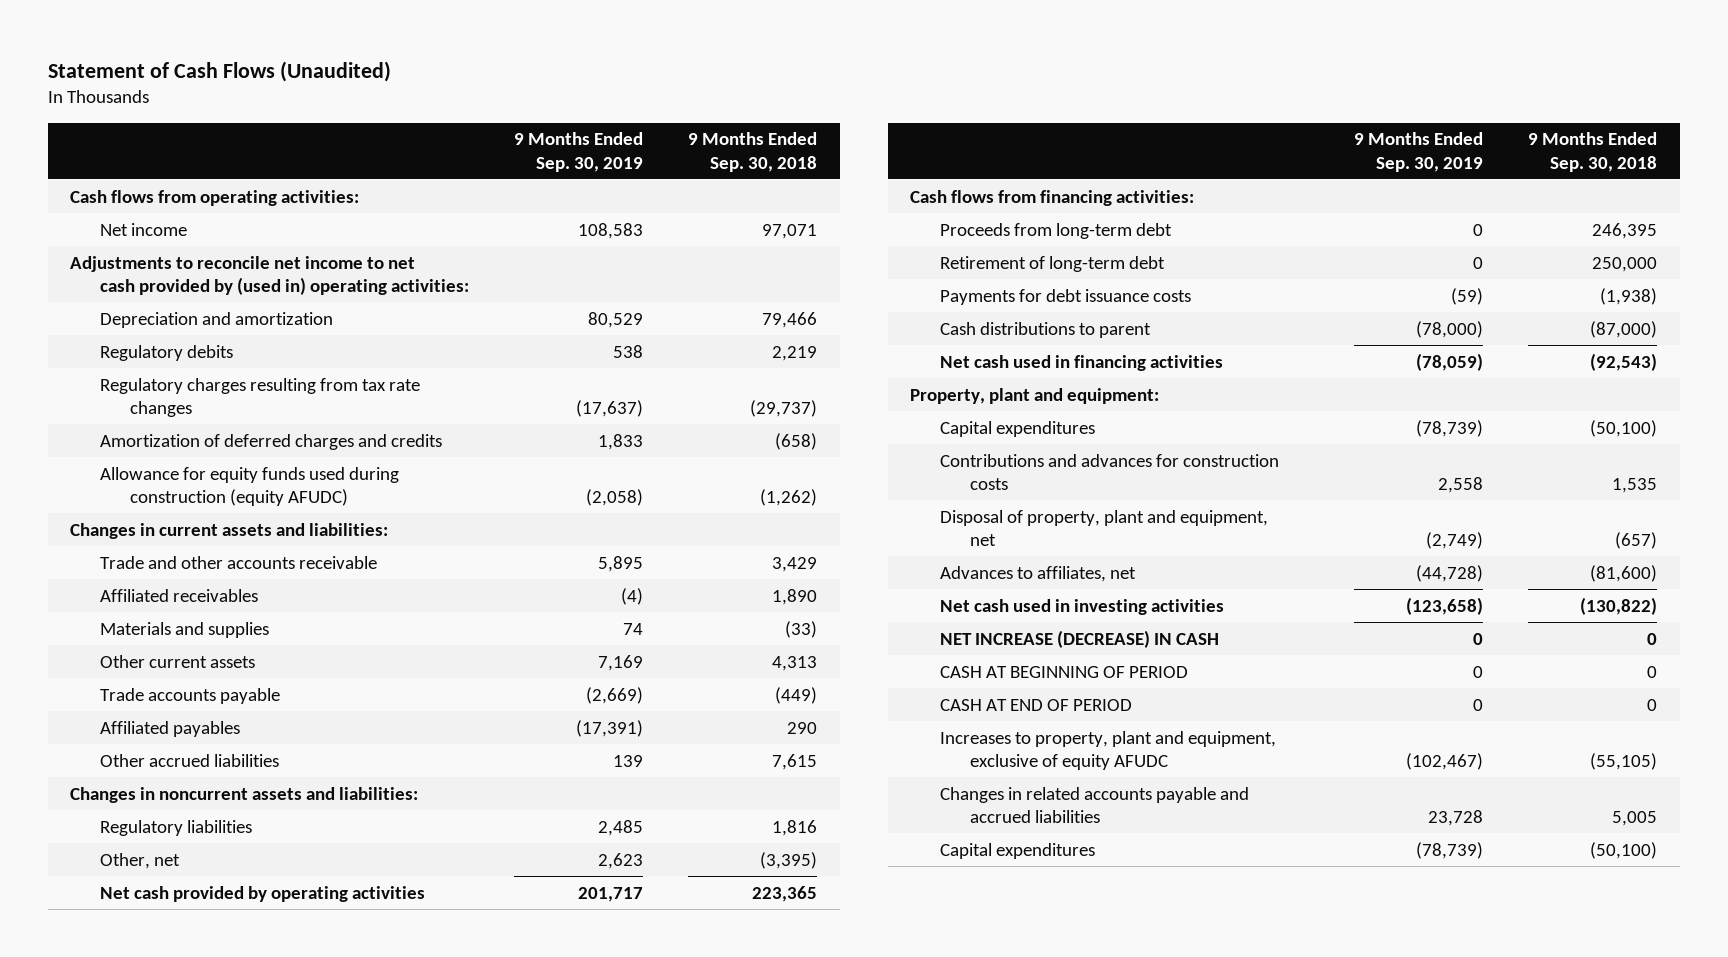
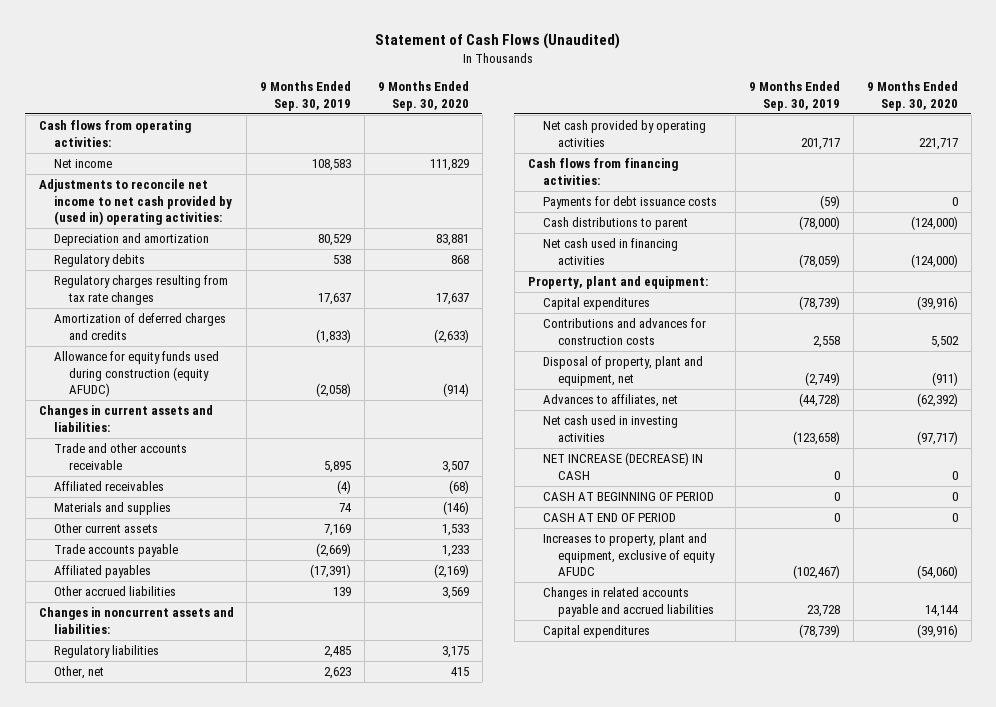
[688,132,818,172] 9 Months Ended Sep. 30, 2018 -> none
none -> [377,81,469,111] 9 Months Ended Sep. 30, 2020
[576,399,644,417] (17,637) -> [318,292,352,305] 17,637
[598,433,644,450] 1,833 -> [316,328,352,343] (1,833)
[940,222,1173,239] Proceeds from long-term debt -> none
[940,255,1166,272] Retirement of long-term debt -> none

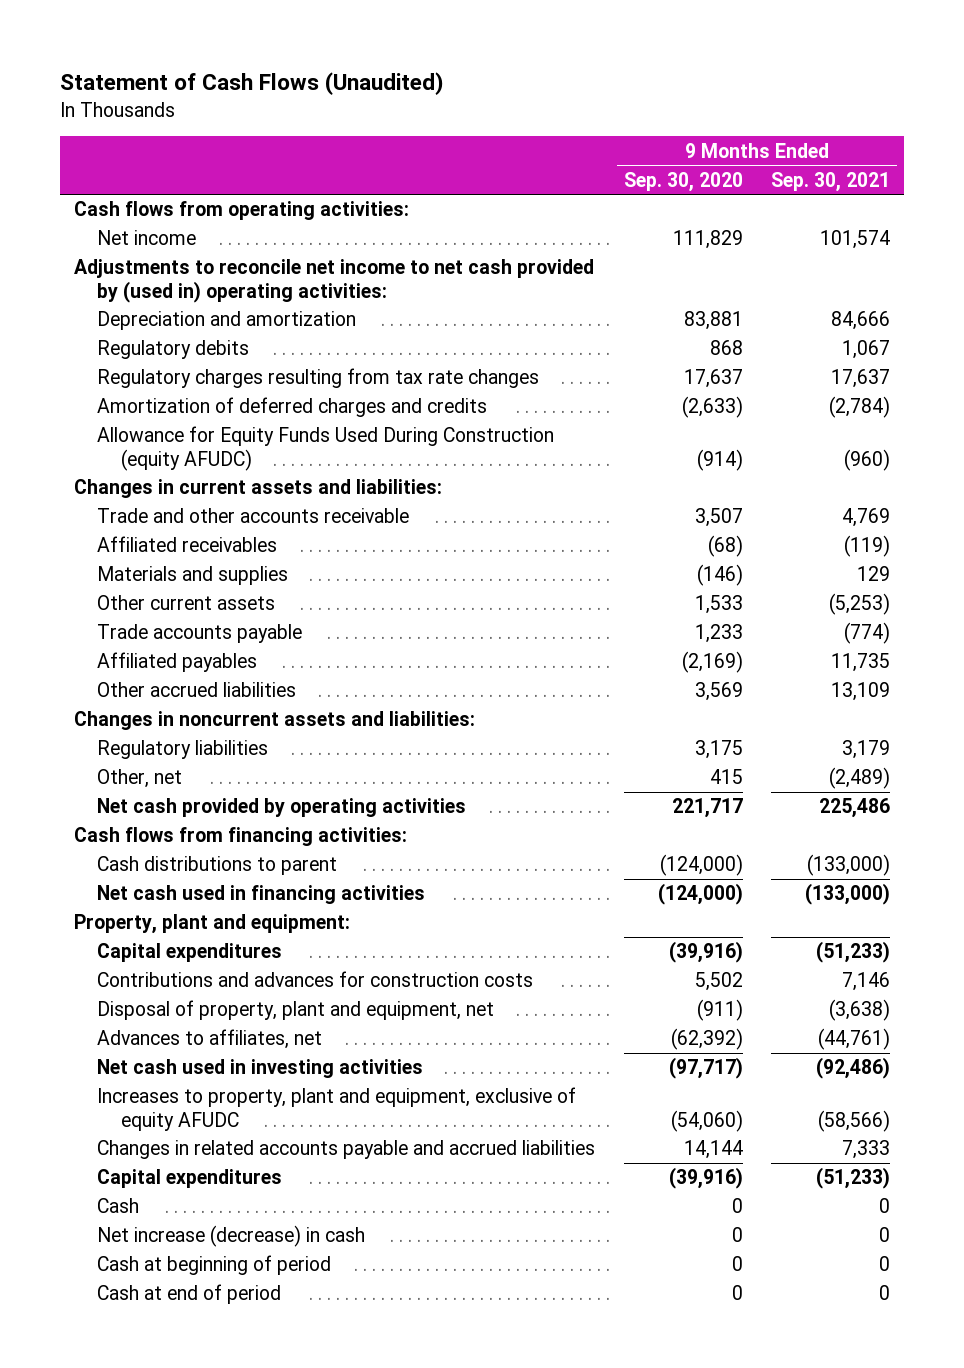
[260,81,352,111] 9 Months Ended Sep. 30, 2019 -> none
none -> [771,171,891,192] Sep. 30, 2021
[53,351,219,398] Allowance for equity funds used during construction (equity AFUDC) -> [97,426,555,471] Allowance for Equity Funds Used During Construction (equity AFUDC)
[542,196,717,210] Payments for debt issuance costs -> none
[542,452,703,480] NET INCREASE (DECREASE) IN CASH -> none
[542,492,714,502] CASH AT BEGINNING OF PERIOD -> none
[542,513,676,523] CASH AT END OF PERIOD -> none
none -> [97,1198,140,1214] Cash
none -> [97,1225,366,1248] Net increase (decrease) in cash
none -> [97,1255,332,1276] Cash at beginning of period
none -> [97,1284,282,1305] Cash at end of period

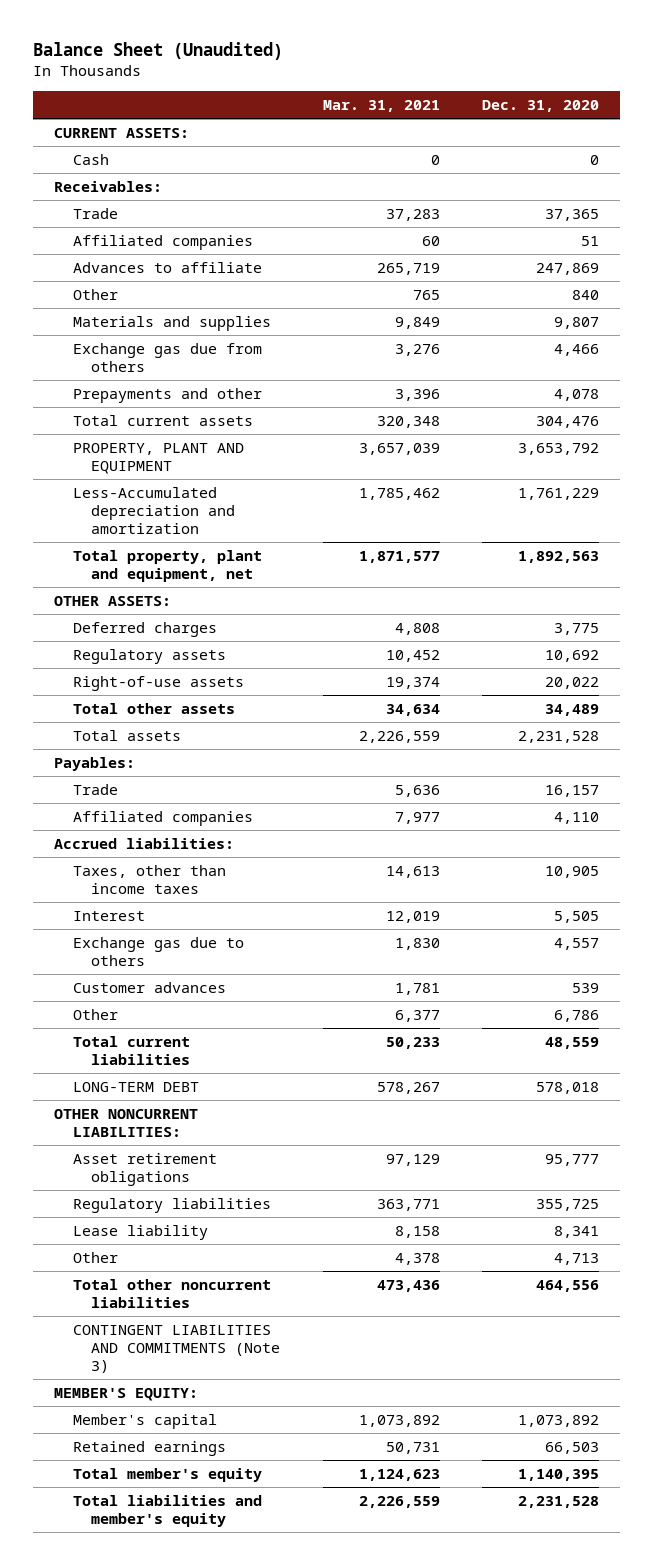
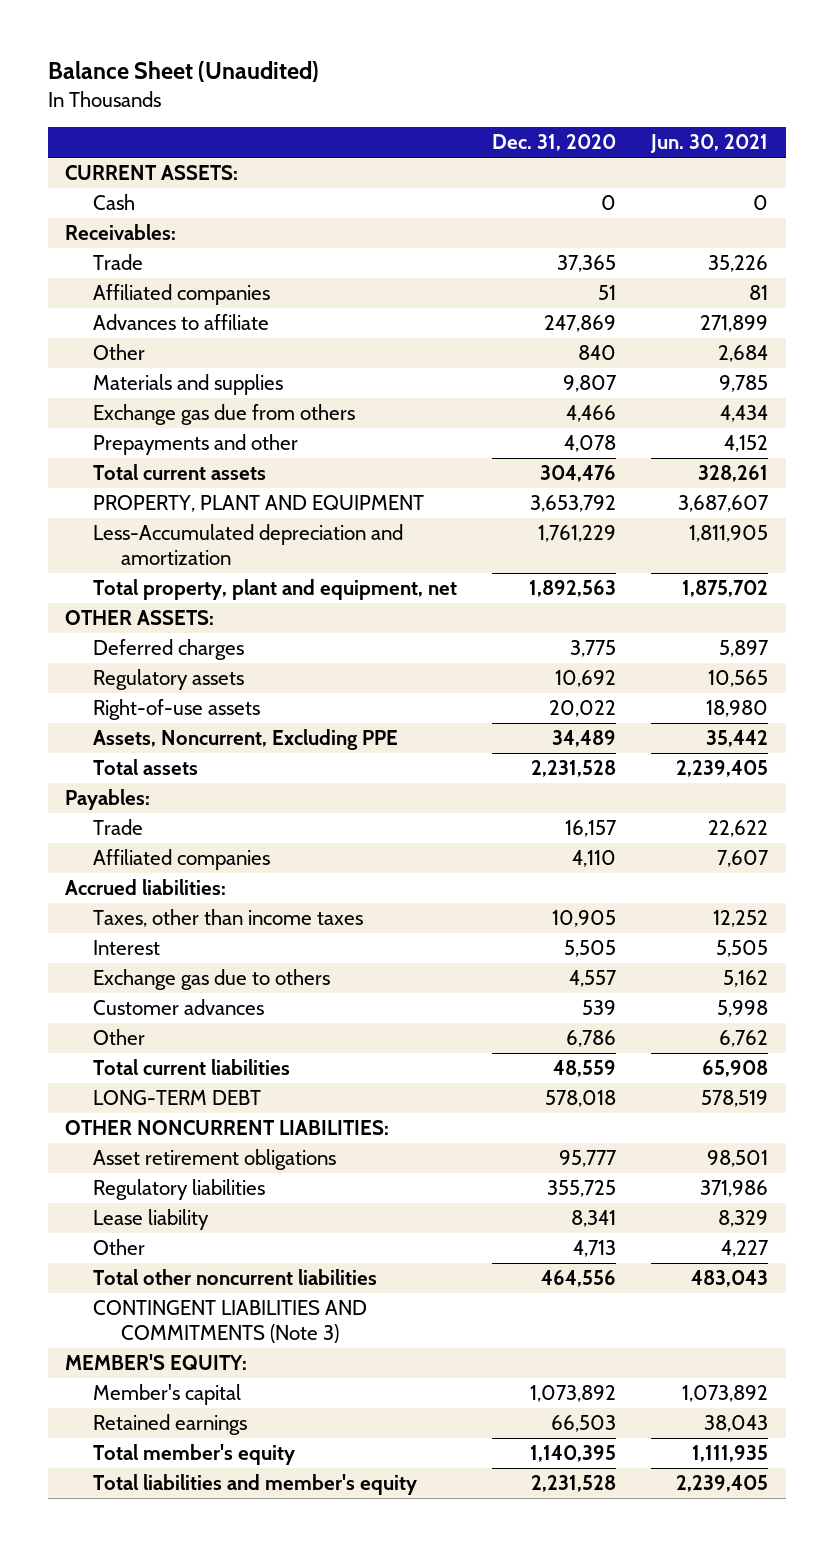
[322,100,440,113] Mar. 31, 2021 -> none
none -> [650,134,769,154] Jun. 30, 2021
[72,702,235,714] Total other assets -> [93,729,399,751] Assets, Noncurrent, Excluding PPE

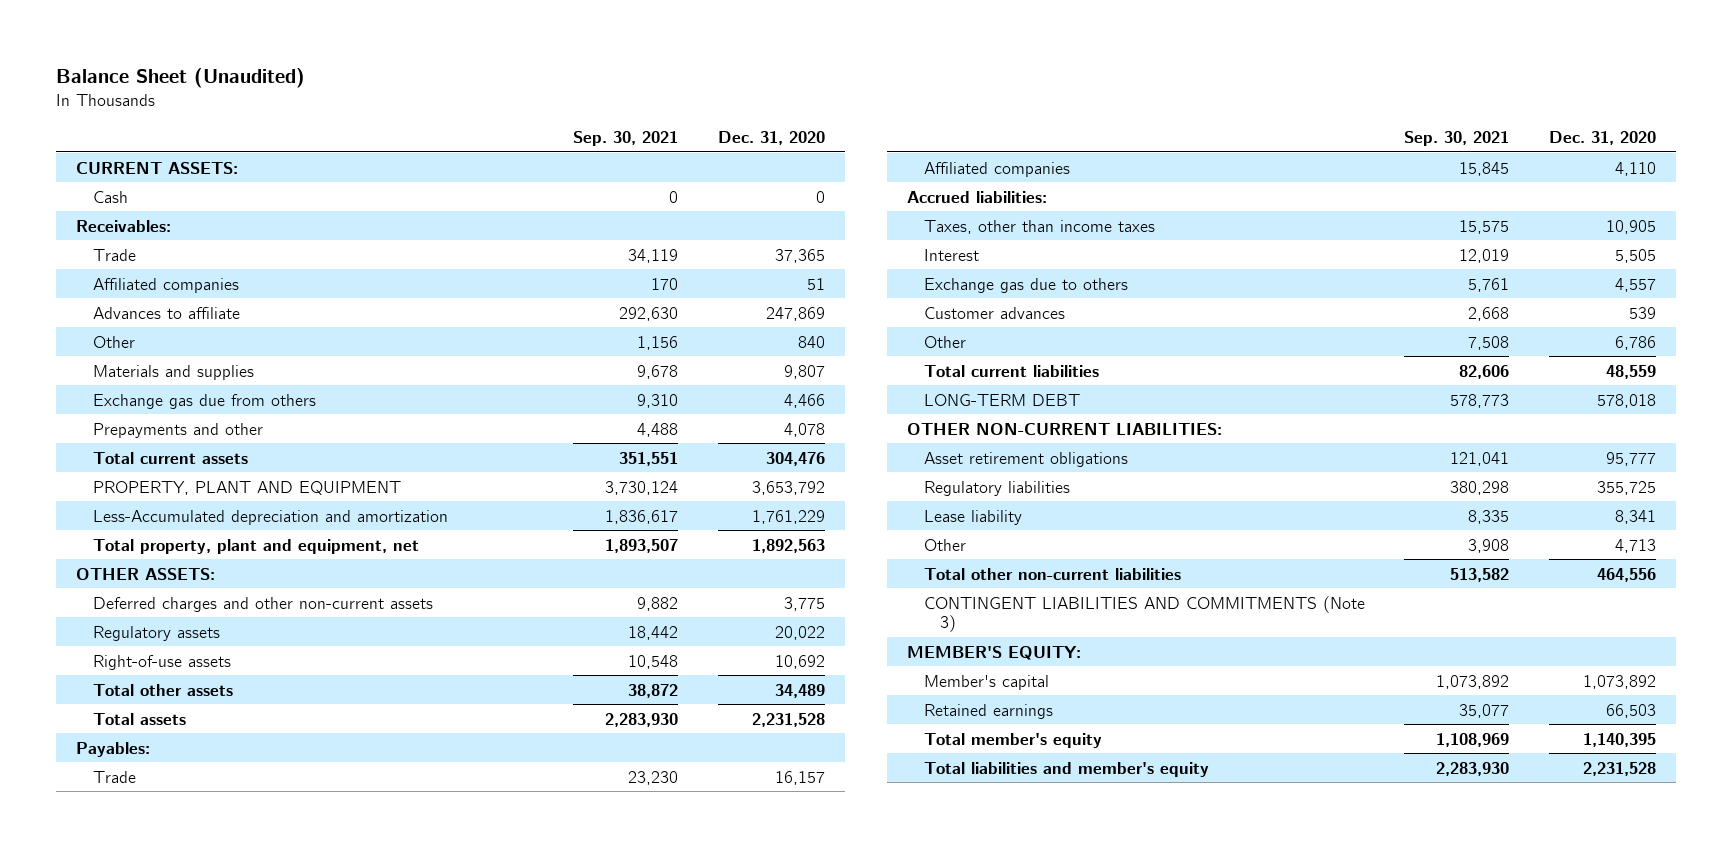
[650,134,769,154] Jun. 30, 2021 -> none
none -> [573,130,679,146] Sep. 30, 2021
[93,639,245,661] Deferred charges -> [92,596,433,612] Deferred charges and other non-current assets
[555,670,617,688] 10,692 -> [775,625,826,640] 20,022
[549,700,617,718] 20,022 -> [775,654,826,669] 10,692
[93,729,399,751] Assets, Noncurrent, Excluding PPE -> [92,683,233,696] Total other assets
[65,1120,390,1136] OTHER NONCURRENT LIABILITIES: -> [906,422,1222,435] OTHER NON-CURRENT LIABILITIES:
[93,1269,378,1286] Total other noncurrent liabilities -> [923,567,1181,580] Total other non-current liabilities

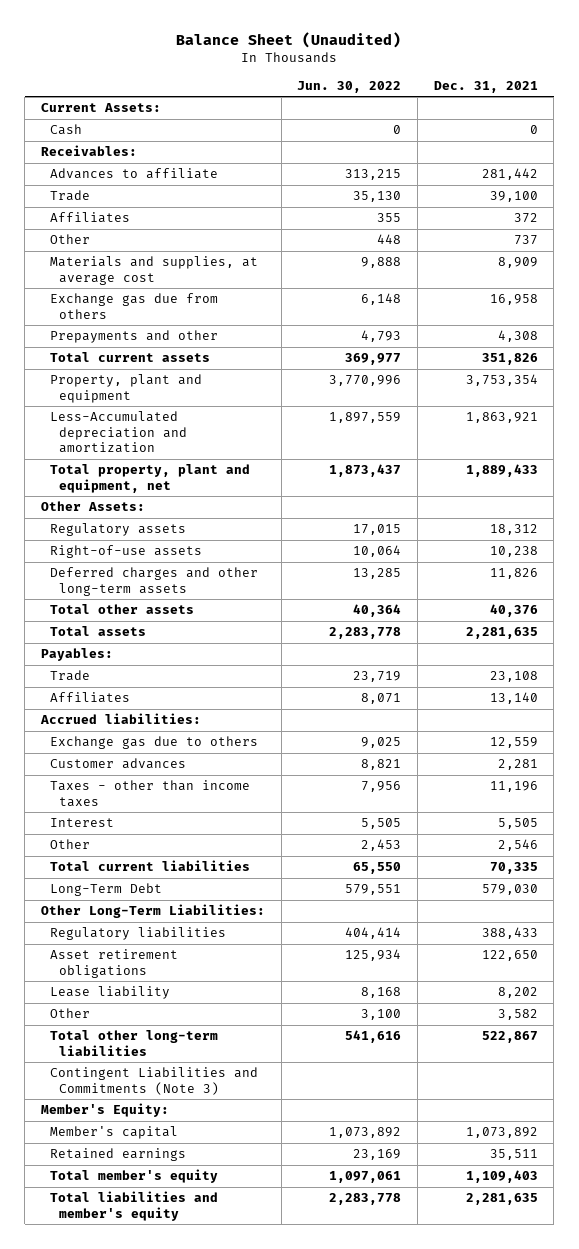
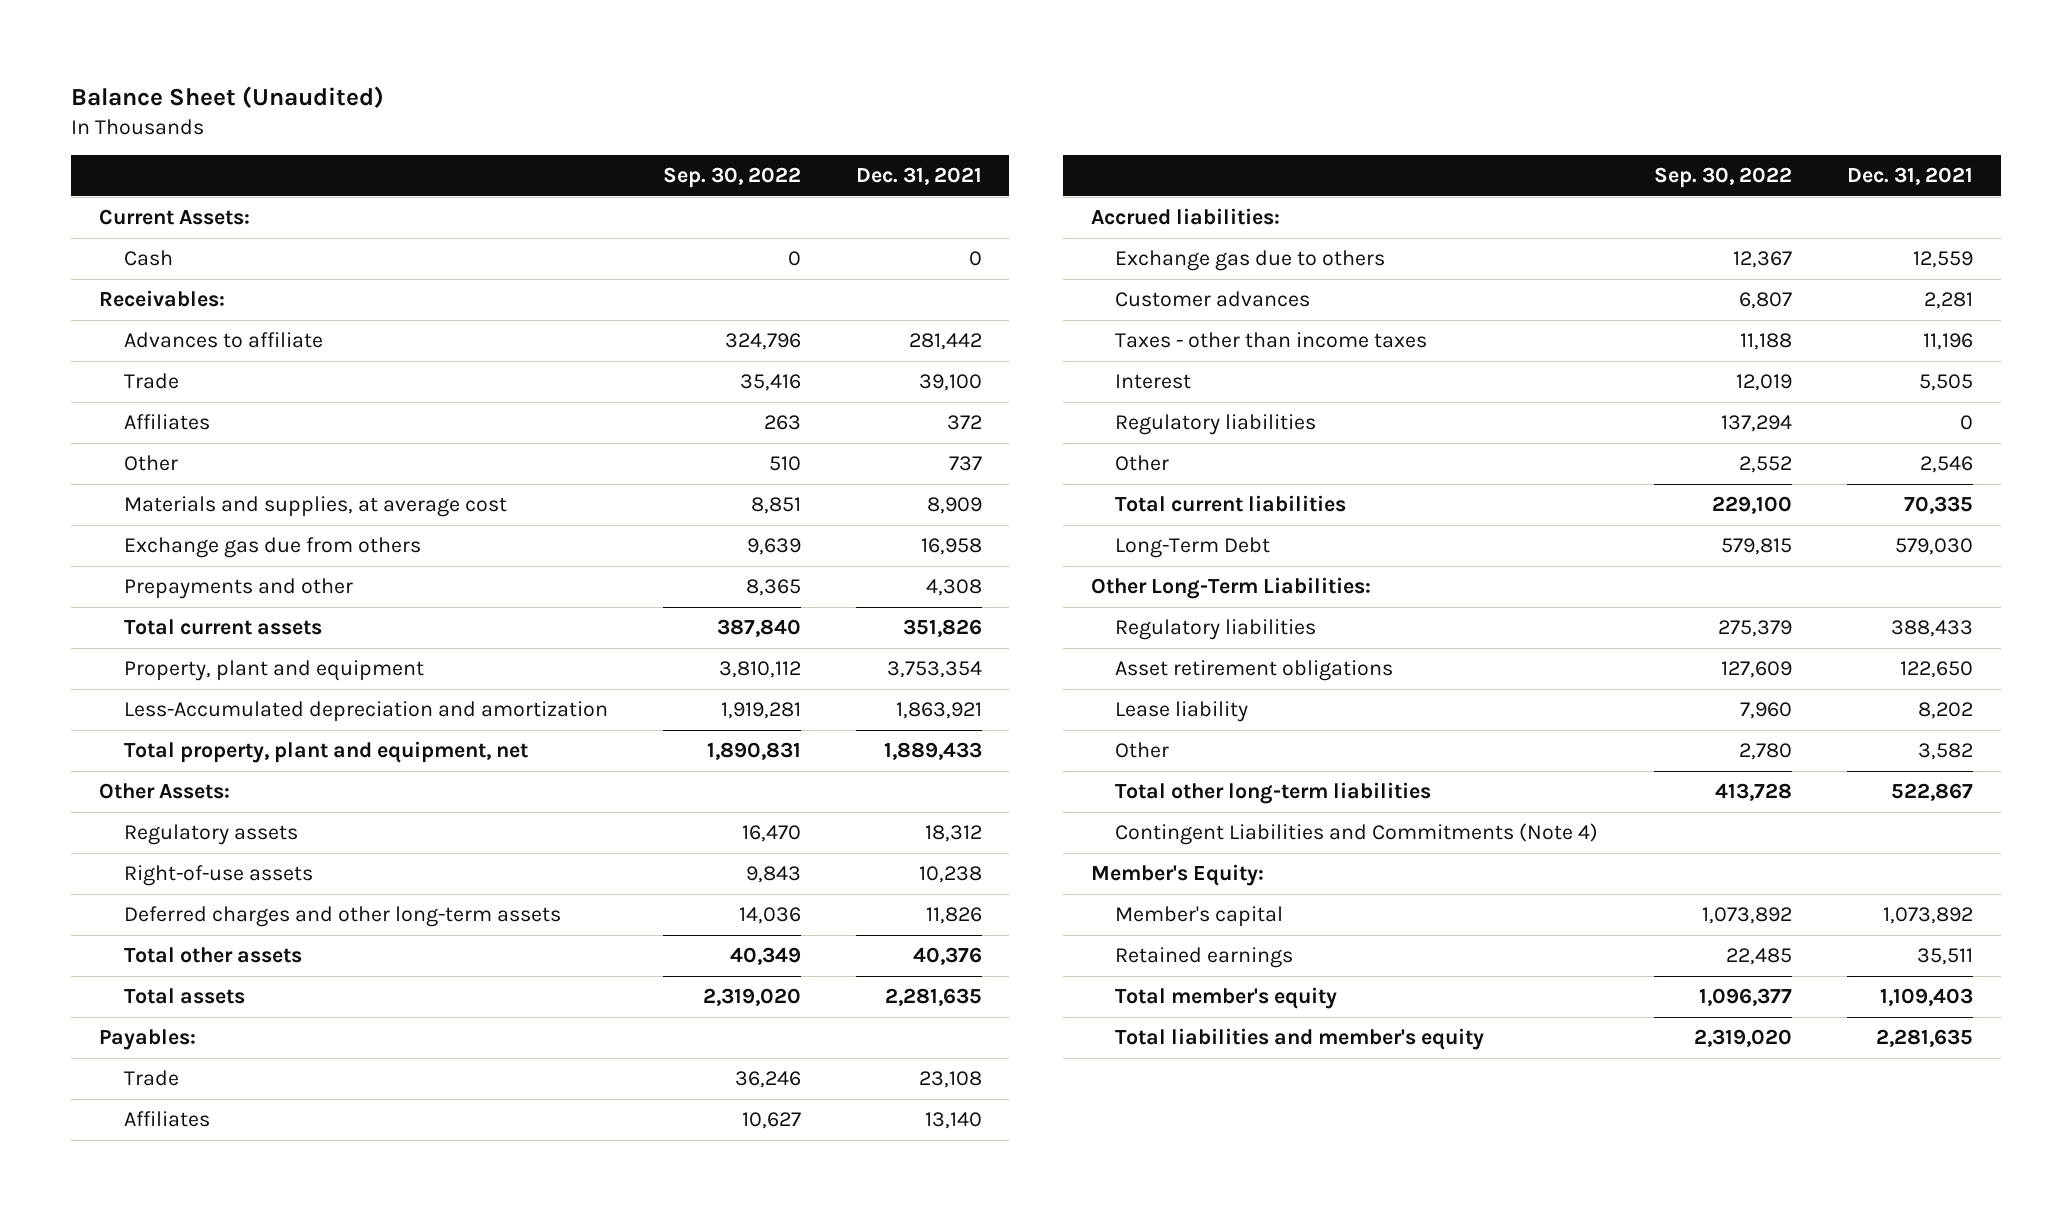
[297,80,402,93] Jun. 30, 2022 -> none
none -> [662,167,801,189] Sep. 30, 2022
none -> [1115,414,1317,436] Regulatory liabilities
[50,1067,259,1095] Contingent Liabilities and Commitments (Note 3) -> [1115,823,1599,846] Contingent Liabilities and Commitments (Note 4)

